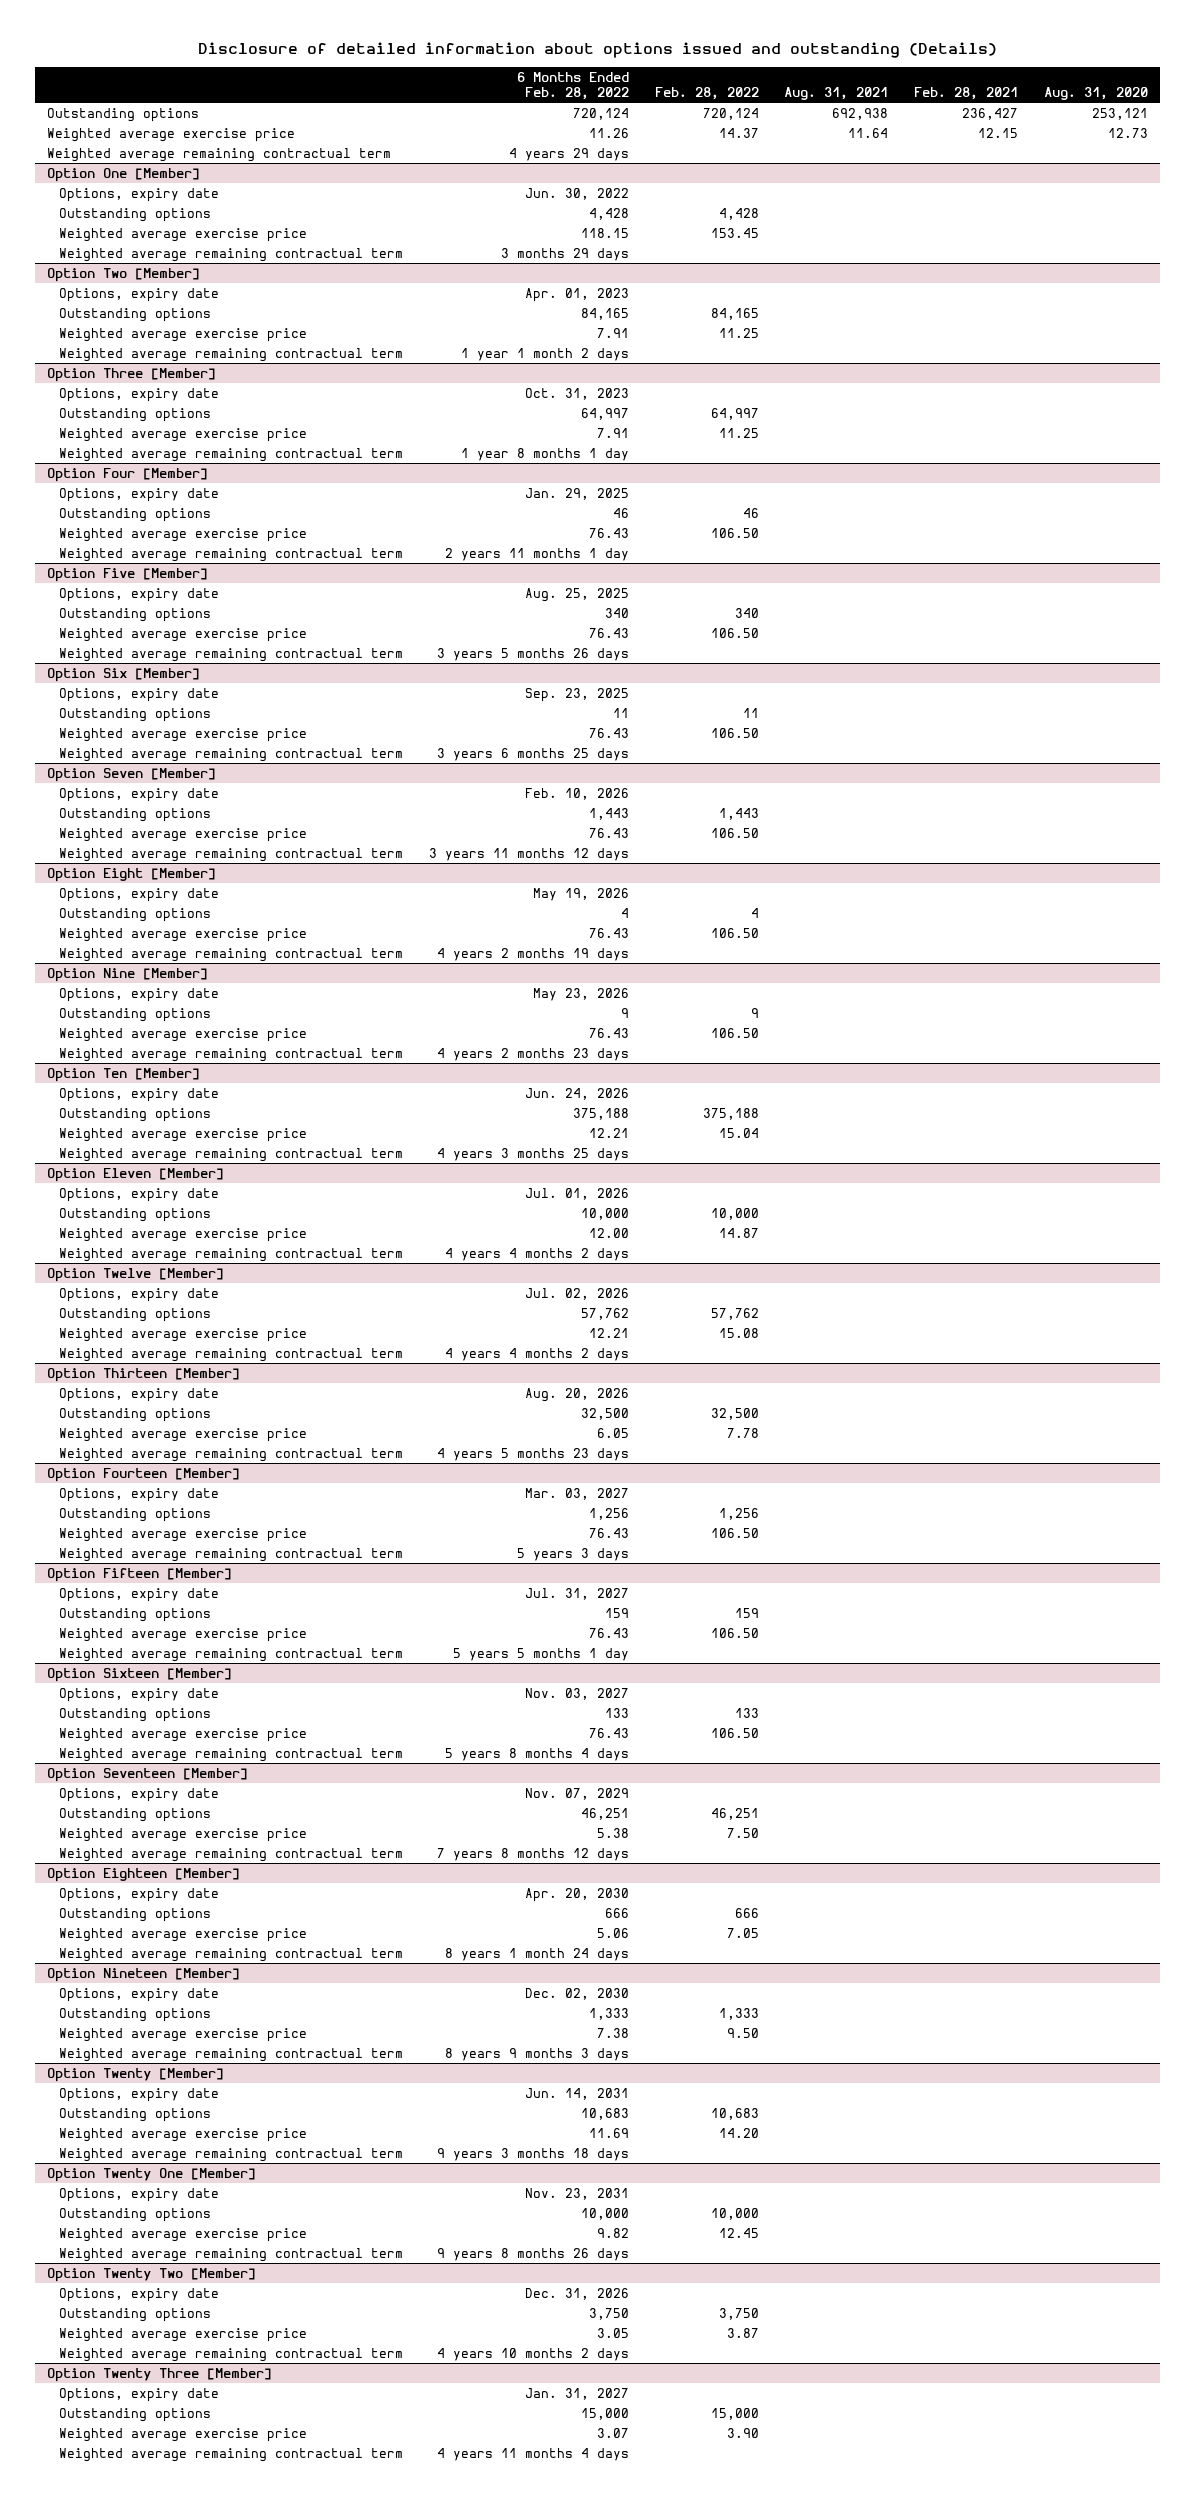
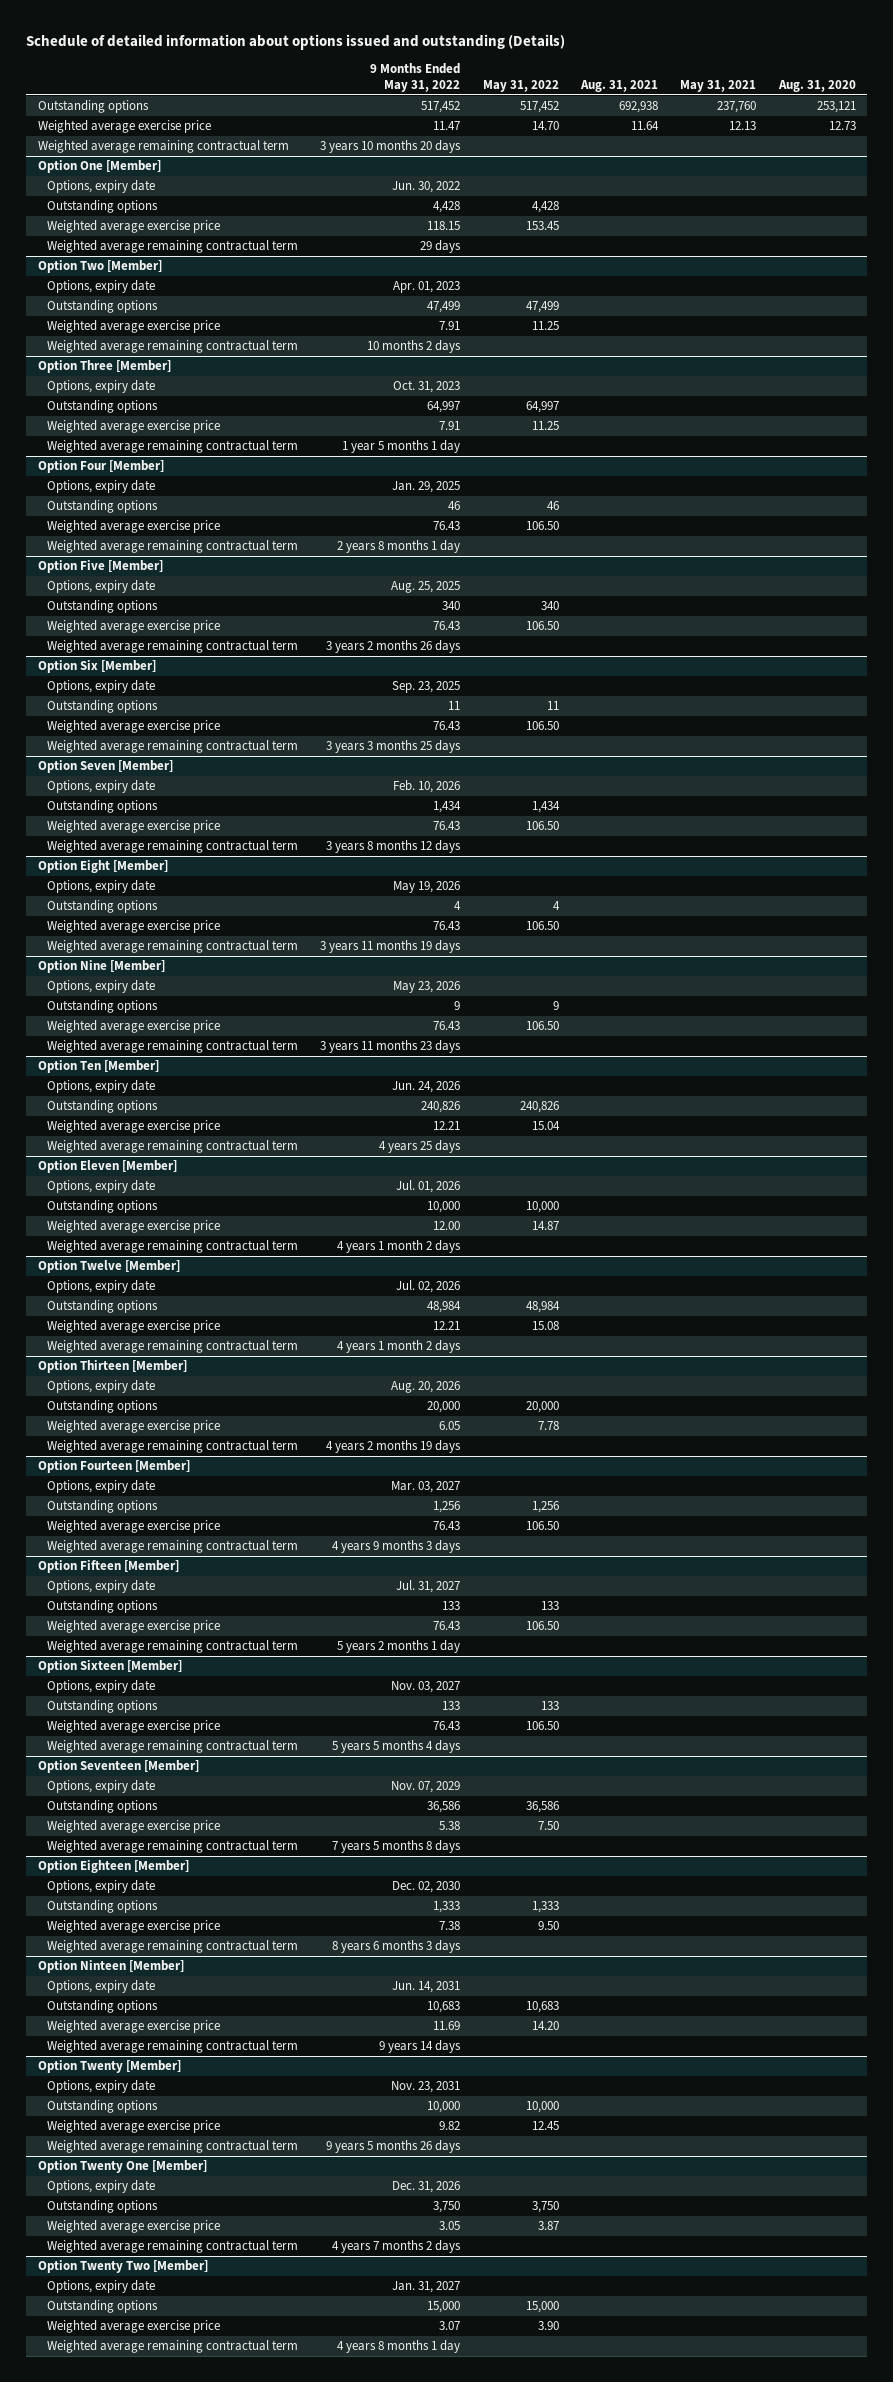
[197,42,997,59] Disclosure of detailed information about options issued and outstanding (Details) -> [26,34,566,51] Schedule of detailed information about options issued and outstanding (Details)
[517,71,630,101] 6 Months Ended Feb. 28, 2022 -> none
[654,87,759,101] Feb. 28, 2022 -> none
[913,87,1018,101] Feb. 28, 2021 -> none
none -> [370,63,461,93] 9 Months Ended May 31, 2022
none -> [482,80,559,93] May 31, 2022
none -> [680,80,757,93] May 31, 2021
[47,1967,241,1982] Option Nineteen [Member] -> [37,1960,184,1974] Option Ninteen [Member]
[47,2367,273,2382] Option Twenty Three [Member] -> none
[59,2387,220,2402] Options, expiry date -> none
[59,2407,212,2422] Outstanding options -> none
[59,2427,308,2442] Weighted average exercise price -> none
[59,2447,404,2462] Weighted average remaining contractual term -> none

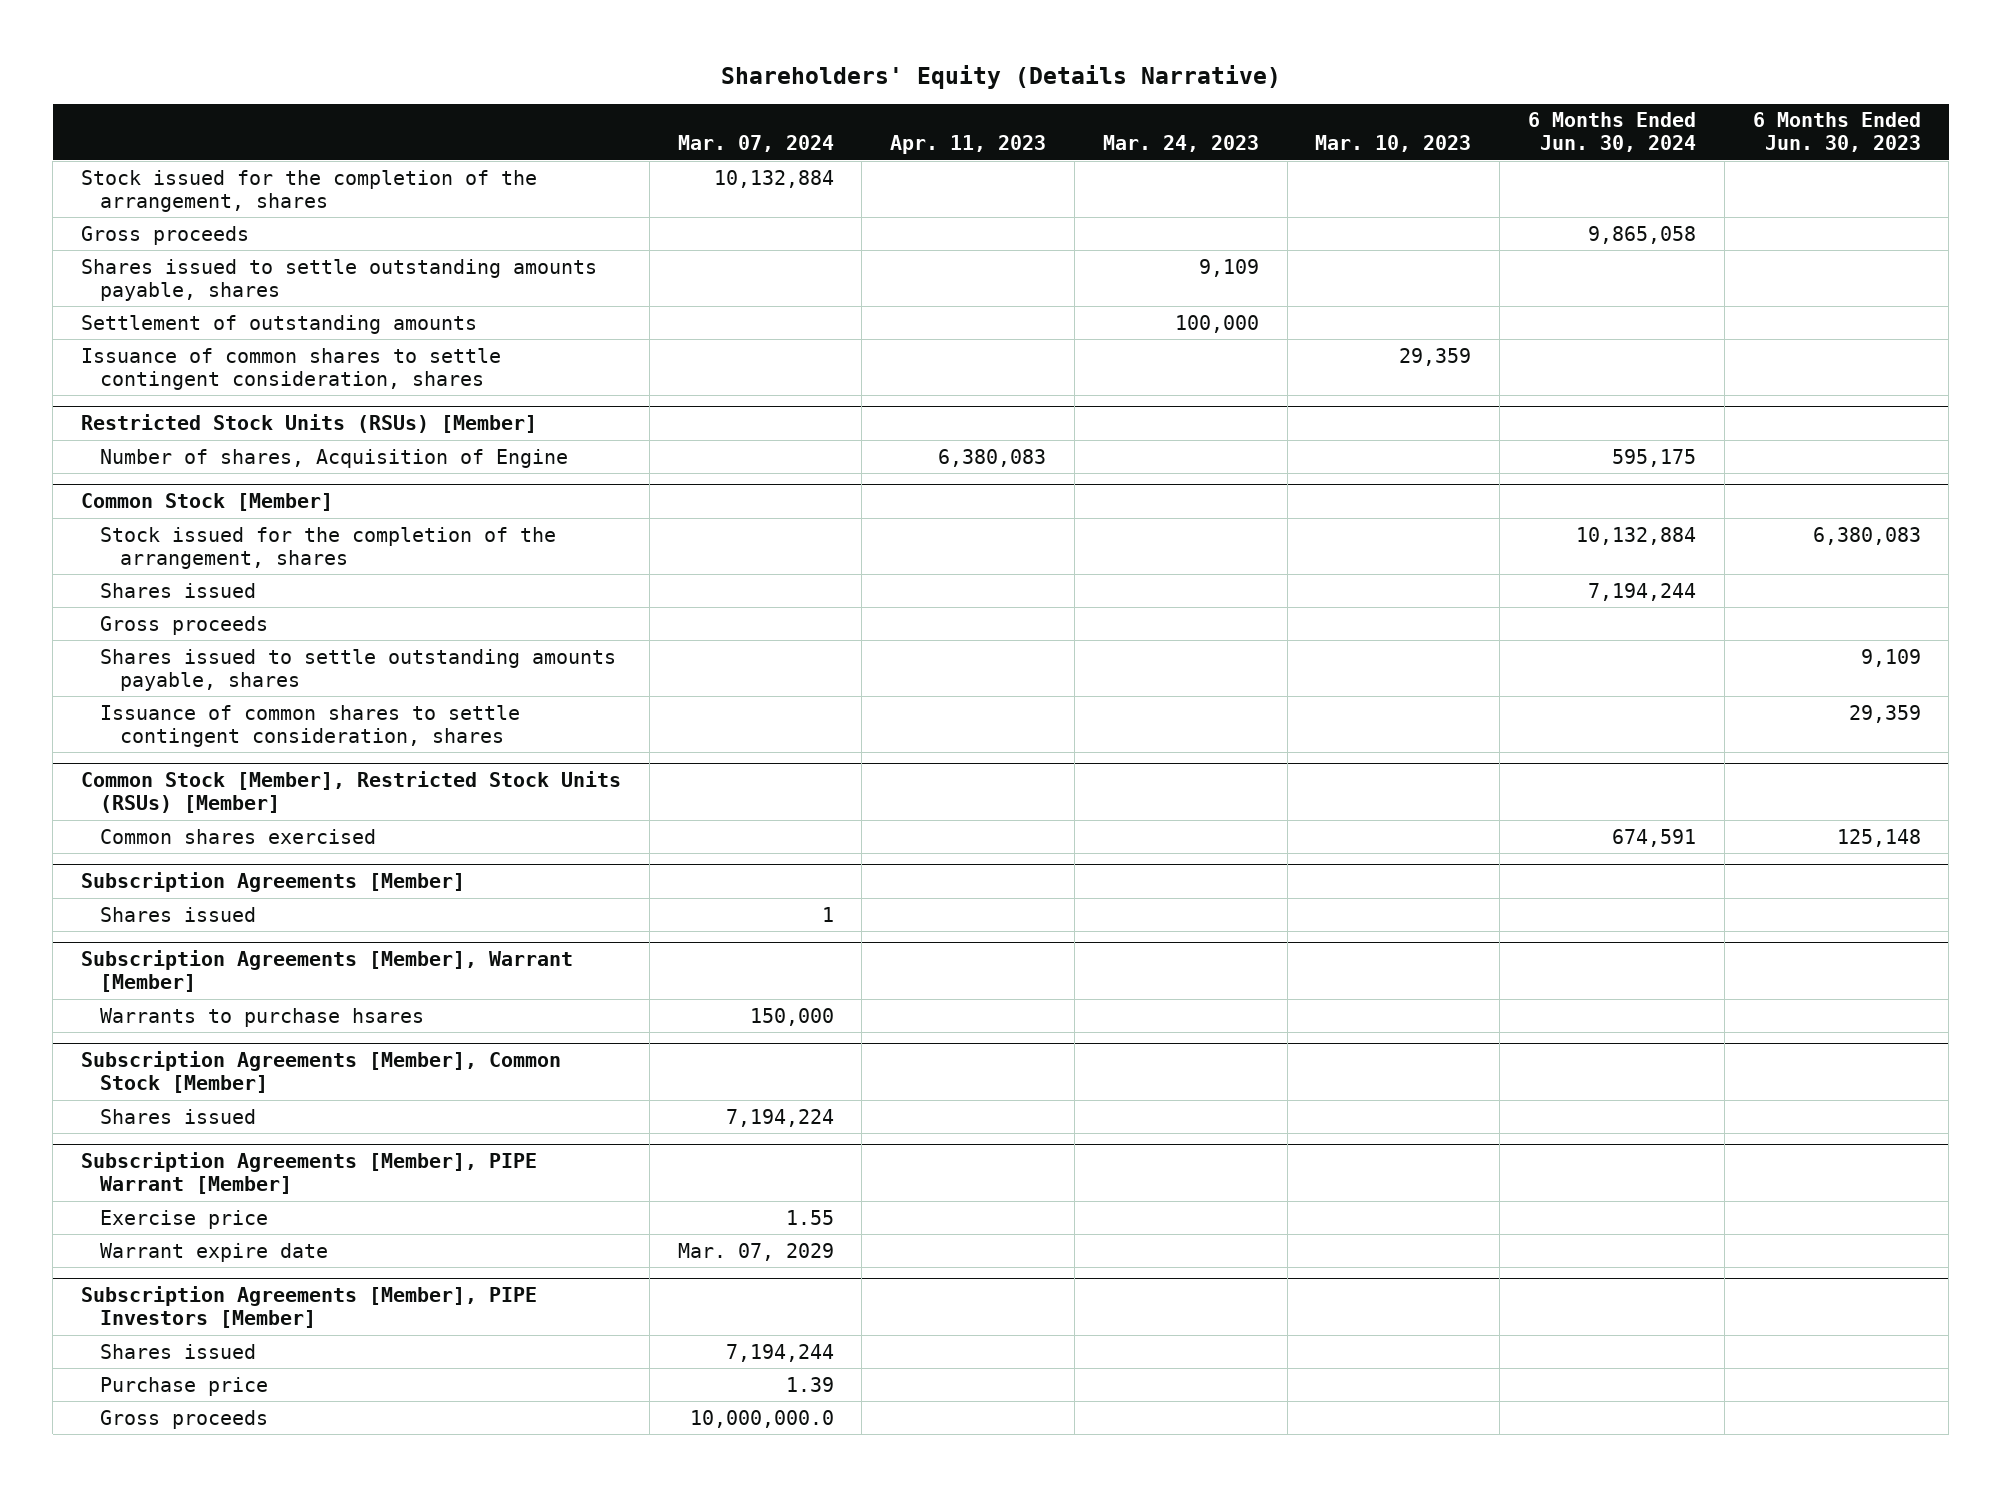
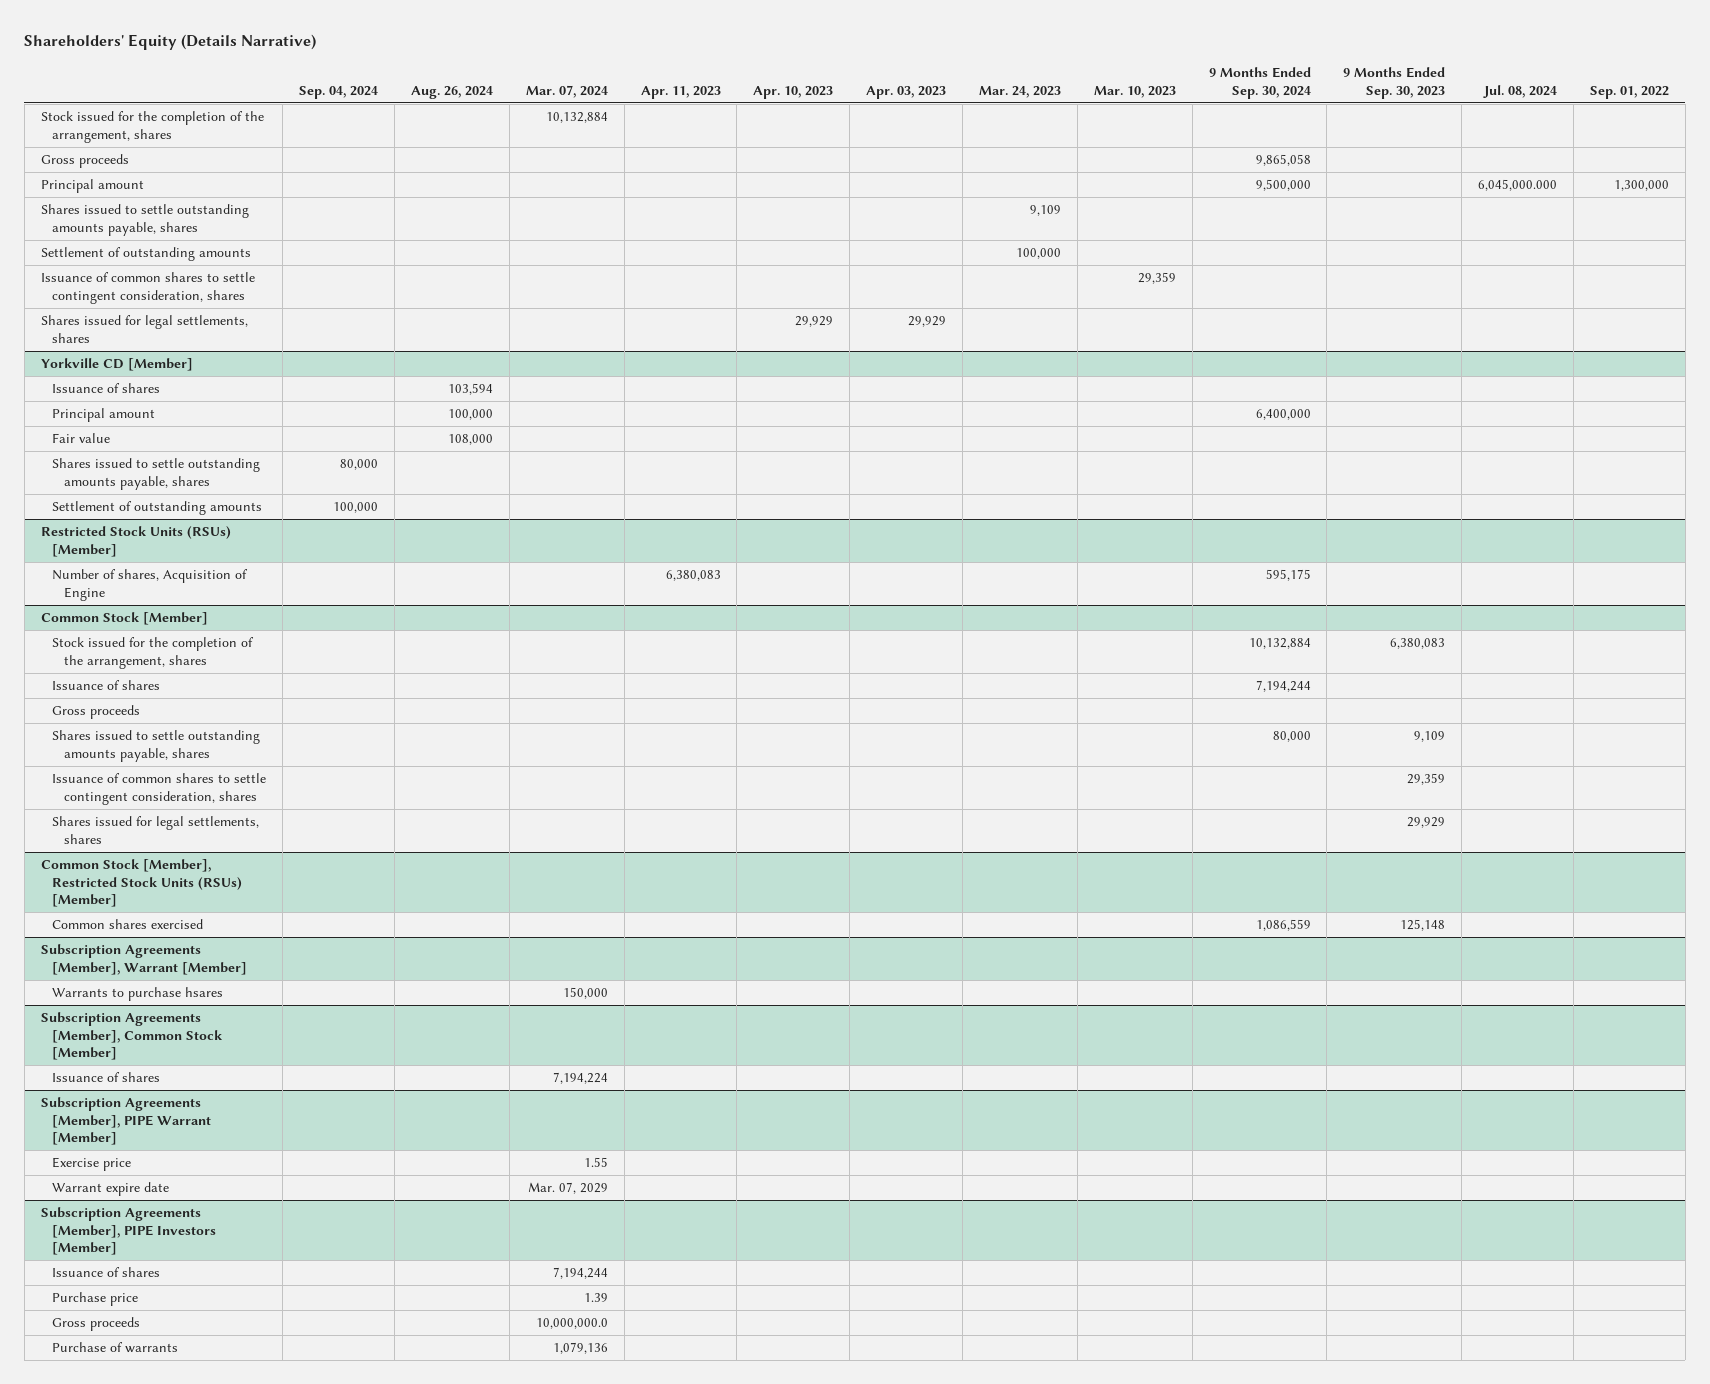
[1527,112,1696,153] 6 Months Ended Jun. 30, 2024 -> none
[1752,112,1921,153] 6 Months Ended Jun. 30, 2023 -> none
none -> [299,86,379,100] Sep. 04, 2024
none -> [410,86,493,100] Aug. 26, 2024
none -> [753,86,834,100] Apr. 10, 2023
none -> [866,86,947,100] Apr. 03, 2023
none -> [1208,67,1311,100] 9 Months Ended Sep. 30, 2024
none -> [1343,67,1446,100] 9 Months Ended Sep. 30, 2023
none -> [1483,85,1558,99] Jul. 08, 2024
none -> [1589,86,1669,100] Sep. 01, 2022
none -> [40,179,144,194] Principal amount
none -> [40,315,248,343] Shares issued for legal settlements, shares
none -> [40,358,193,372] Yorkville CD [Member]
none -> [52,383,161,394] Issuance of shares
none -> [52,408,156,423] Principal amount
none -> [52,433,111,444] Fair value
none -> [52,458,261,490] Shares issued to settle outstanding amounts payable, shares
none -> [52,501,263,516] Settlement of outstanding amounts
[100,582,257,598] Shares issued -> [52,680,161,691] Issuance of shares
none -> [52,816,260,844] Shares issued for legal settlements, shares
[80,872,465,893] Subscription Agreements [Member] -> none
[100,906,257,922] Shares issued -> none
[100,1108,257,1124] Shares issued -> [52,1072,161,1083] Issuance of shares
[100,1343,257,1359] Shares issued -> [52,1267,161,1278] Issuance of shares
none -> [52,1342,179,1354] Purchase of warrants

